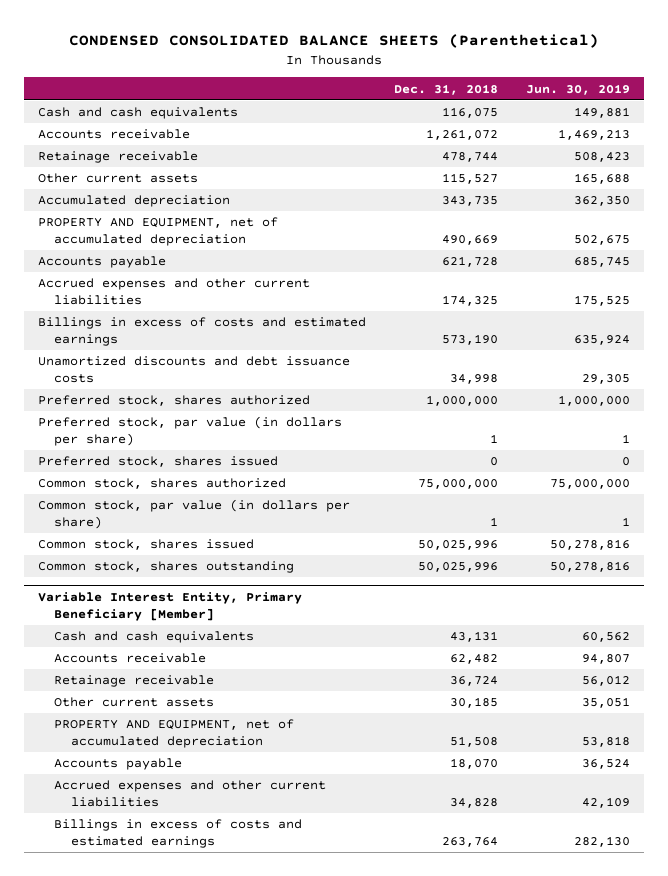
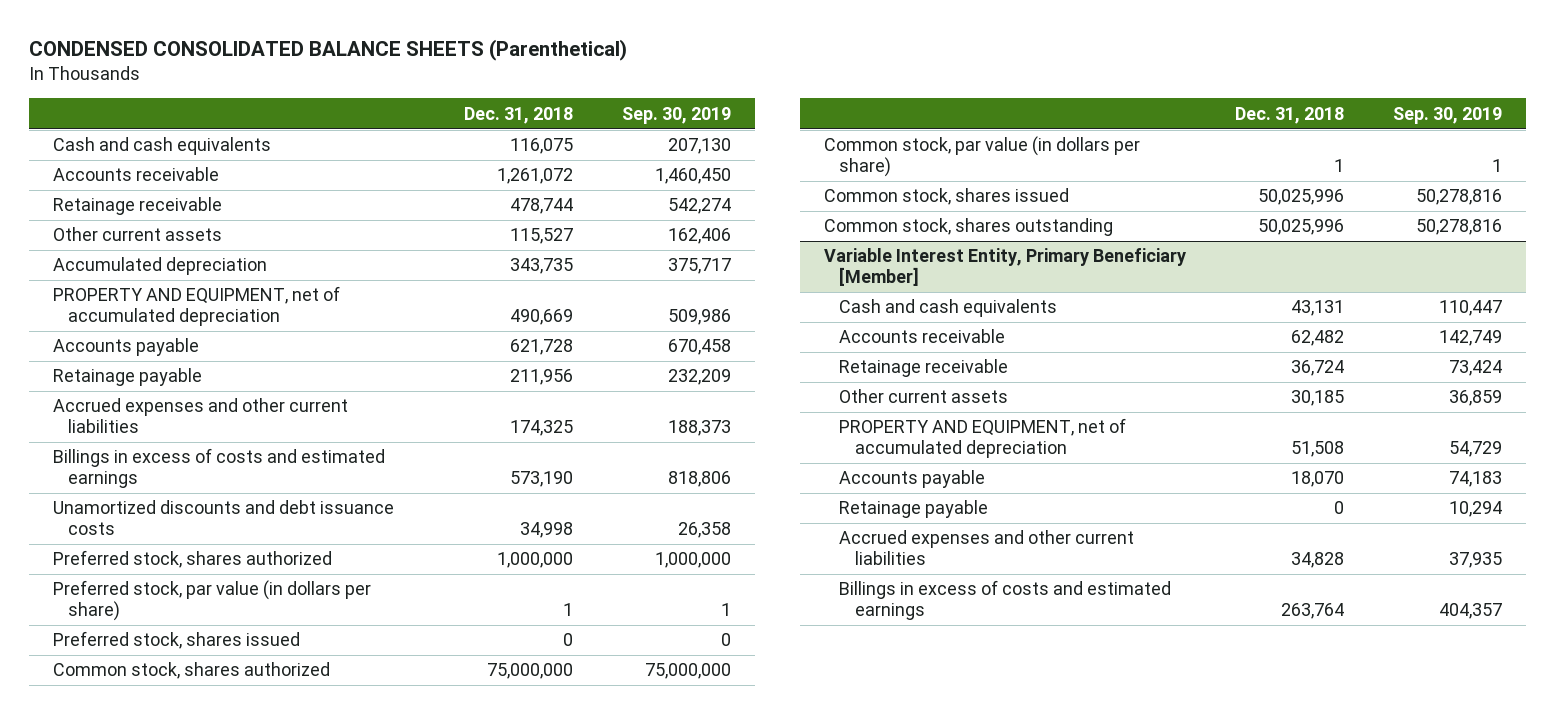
[526,83,631,95] Jun. 30, 2019 -> none
none -> [621,106,731,124] Sep. 30, 2019
none -> [52,368,202,387] Retainage payable
none -> [839,500,989,519] Retainage payable

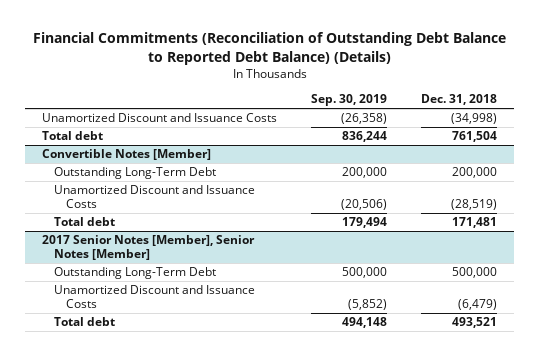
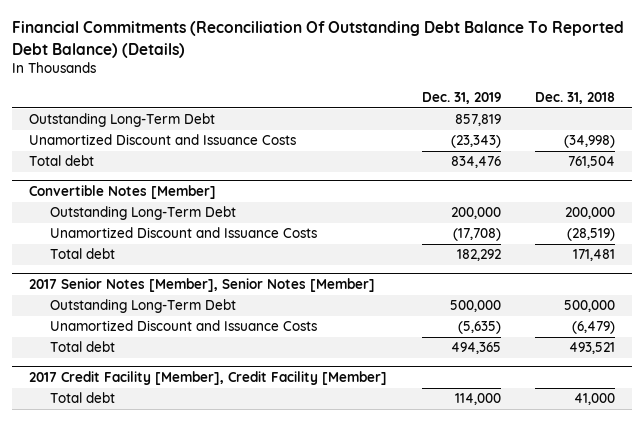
[32,32,506,65] Financial Commitments (Reconciliation of Outstanding Debt Balance to Reported Debt Balance) (Details) -> [12,21,625,58] Financial Commitments (Reconciliation Of Outstanding Debt Balance To Reported Debt Balance) (Details)
[311,94,388,107] Sep. 30, 2019 -> none
none -> [421,91,501,104] Dec. 31, 2019
none -> [29,113,216,128] Outstanding Long-Term Debt
none -> [29,370,388,385] 2017 Credit Facility [Member], Credit Facility [Member]
none -> [50,392,116,404] Total debt

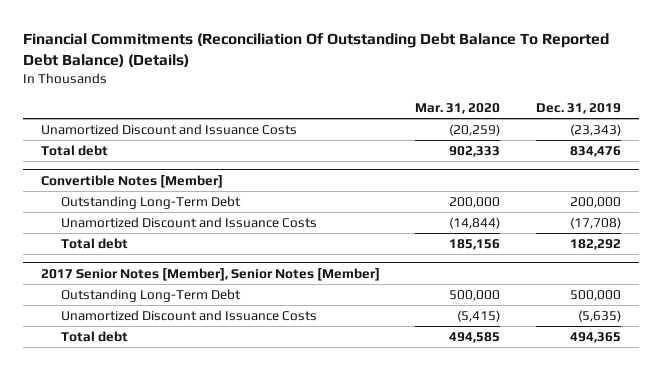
[534,91,615,104] Dec. 31, 2018 -> none
none -> [415,102,501,114] Mar. 31, 2020
[29,113,216,128] Outstanding Long-Term Debt -> none
[29,370,388,385] 2017 Credit Facility [Member], Credit Facility [Member] -> none
[50,392,116,404] Total debt -> none

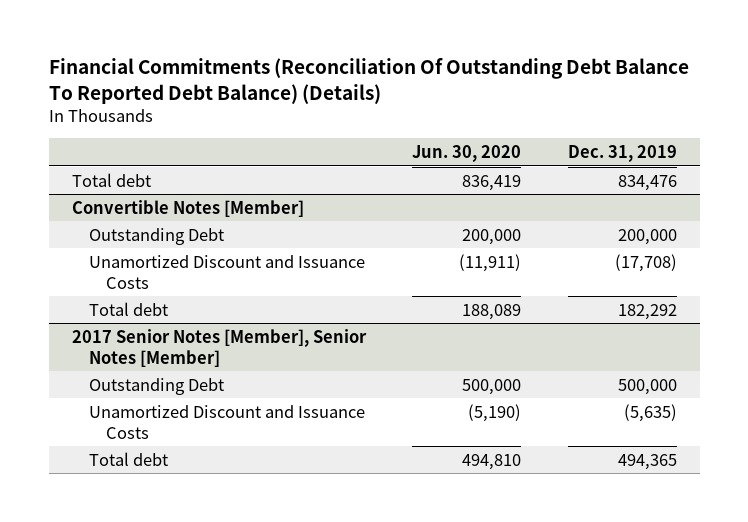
[415,102,501,114] Mar. 31, 2020 -> none
none -> [412,144,522,162] Jun. 30, 2020
[40,124,297,136] Unamortized Discount and Issuance Costs -> none
[60,196,241,210] Outstanding Long-Term Debt -> [88,227,224,245] Outstanding Debt
[60,289,241,303] Outstanding Long-Term Debt -> [88,377,224,395] Outstanding Debt

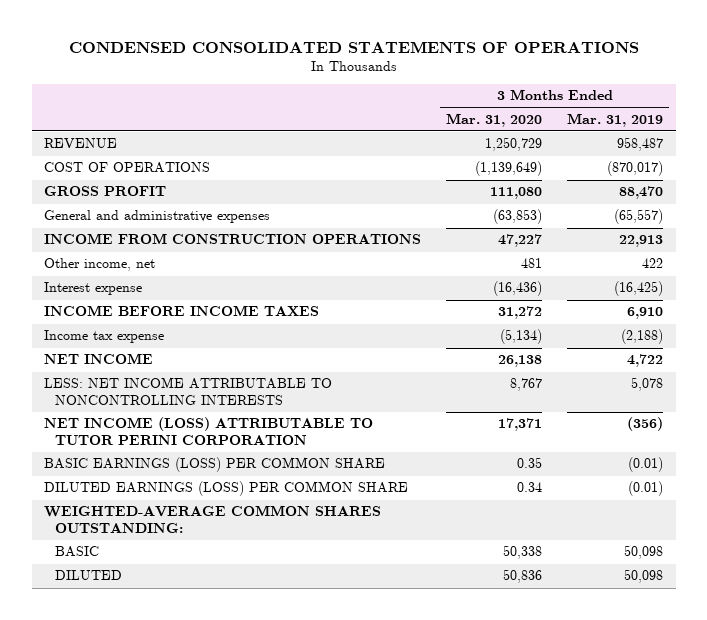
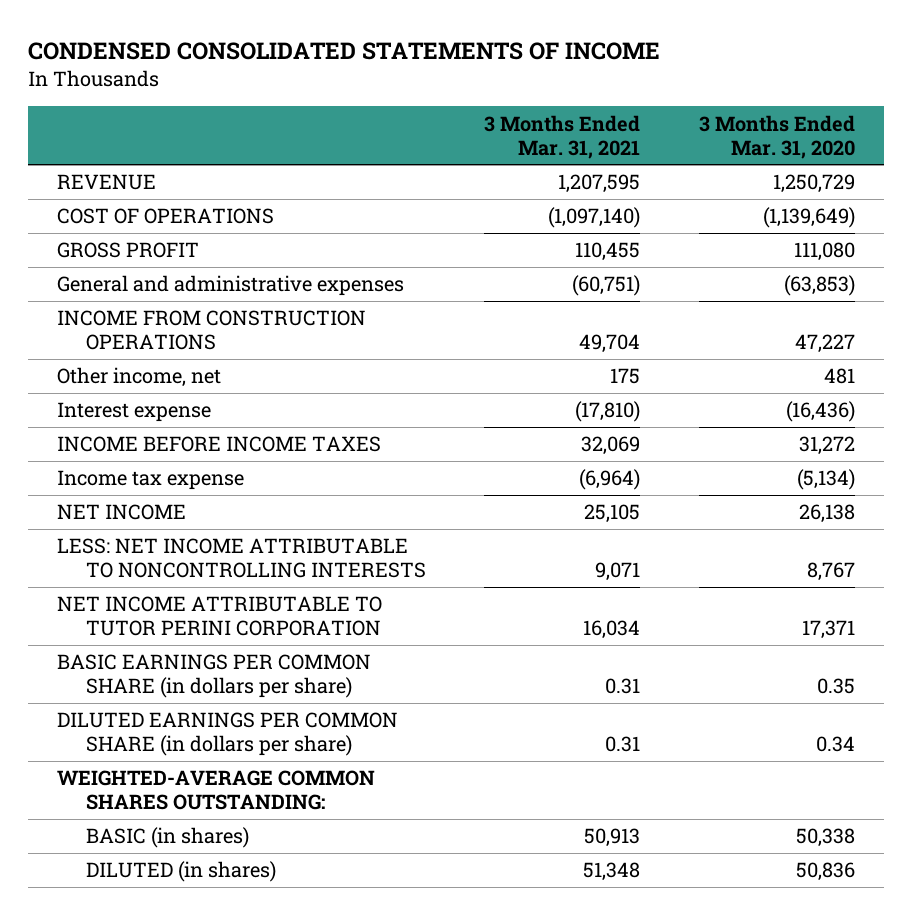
[68,40,639,53] CONDENSED CONSOLIDATED STATEMENTS OF OPERATIONS -> [28,42,661,61] CONDENSED CONSOLIDATED STATEMENTS OF INCOME
[567,112,664,127] Mar. 31, 2019 -> none
none -> [484,114,641,159] 3 Months Ended Mar. 31, 2021
[44,417,374,445] NET INCOME (LOSS) ATTRIBUTABLE TO TUTOR PERINI CORPORATION -> [57,596,383,637] NET INCOME ATTRIBUTABLE TO TUTOR PERINI CORPORATION
[44,457,386,473] BASIC EARNINGS (LOSS) PER COMMON SHARE -> [57,654,372,699] BASIC EARNINGS PER COMMON SHARE (in dollars per share)
[44,481,409,497] DILUTED EARNINGS (LOSS) PER COMMON SHARE -> [57,712,399,757] DILUTED EARNINGS PER COMMON SHARE (in dollars per share)
[54,546,99,558] BASIC -> [85,827,249,849] BASIC (in shares)
[54,570,122,581] DILUTED -> [85,861,276,883] DILUTED (in shares)

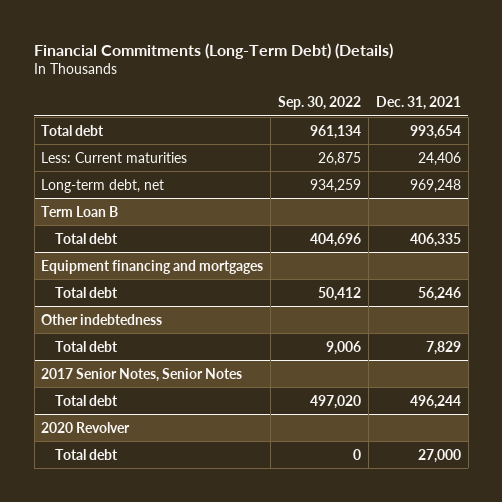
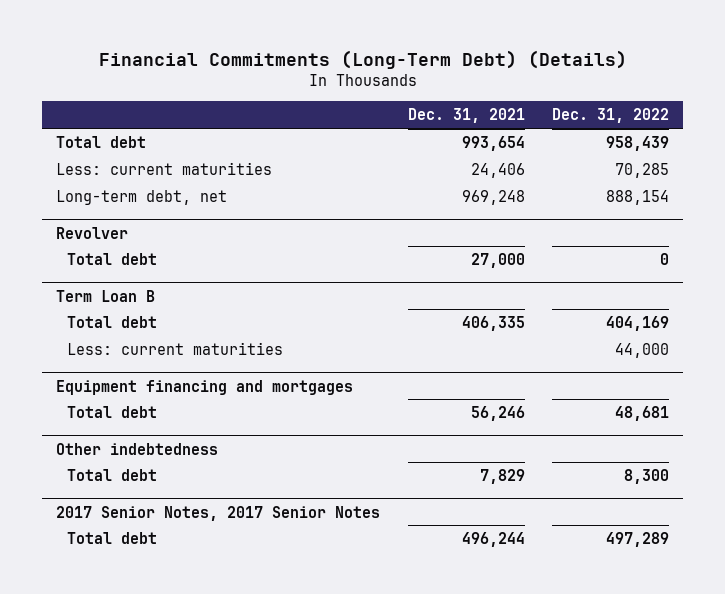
[278,96,362,111] Sep. 30, 2022 -> none
none -> [552,108,670,124] Dec. 31, 2022
[41,151,188,163] Less: Current maturities -> [55,161,272,175] Less: current maturities
none -> [55,226,128,239] Revolver
none -> [66,252,157,265] Total debt
none -> [66,341,283,355] Less: current maturities
[41,367,243,382] 2017 Senior Notes, Senior Notes -> [55,505,380,521] 2017 Senior Notes, 2017 Senior Notes
[41,421,131,433] 2020 Revolver -> none
[54,448,118,460] Total debt -> none

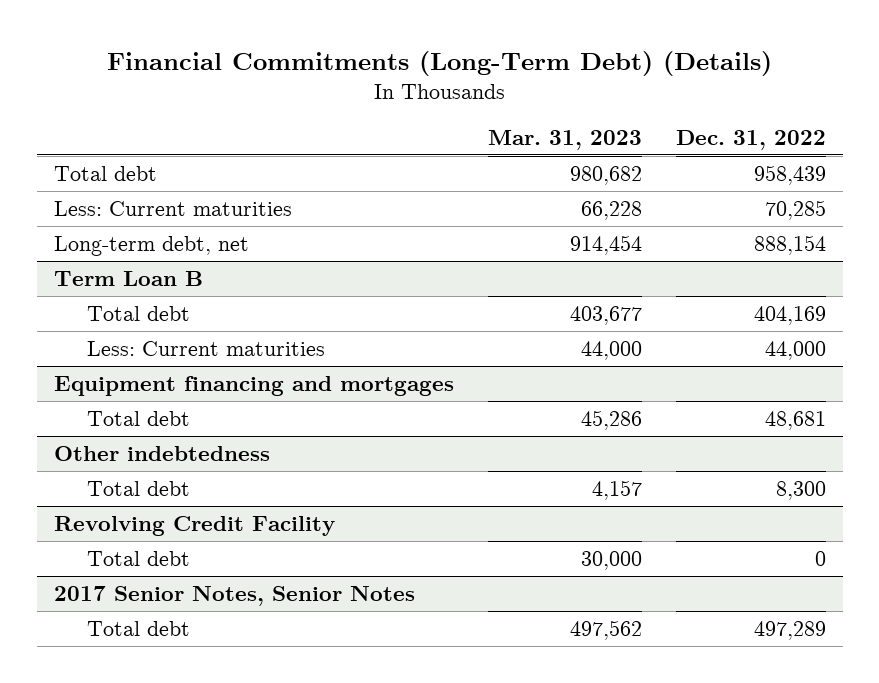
[407,108,525,124] Dec. 31, 2021 -> none
none -> [487,129,642,150] Mar. 31, 2023
[55,161,272,175] Less: current maturities -> [53,200,292,216] Less: Current maturities
[55,226,128,239] Revolver -> none
[66,252,157,265] Total debt -> none
[66,341,283,355] Less: current maturities -> [87,340,326,356] Less: Current maturities
none -> [53,515,335,536] Revolving Credit Facility
none -> [87,550,191,566] Total debt
[55,505,380,521] 2017 Senior Notes, 2017 Senior Notes -> [53,585,415,606] 2017 Senior Notes, Senior Notes

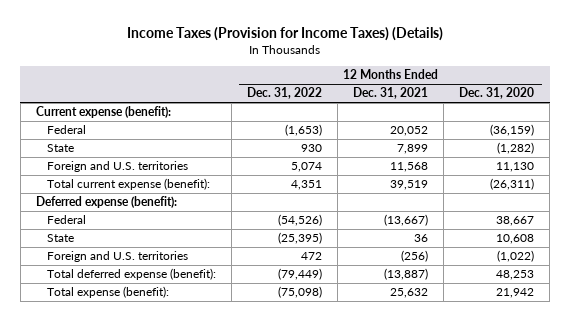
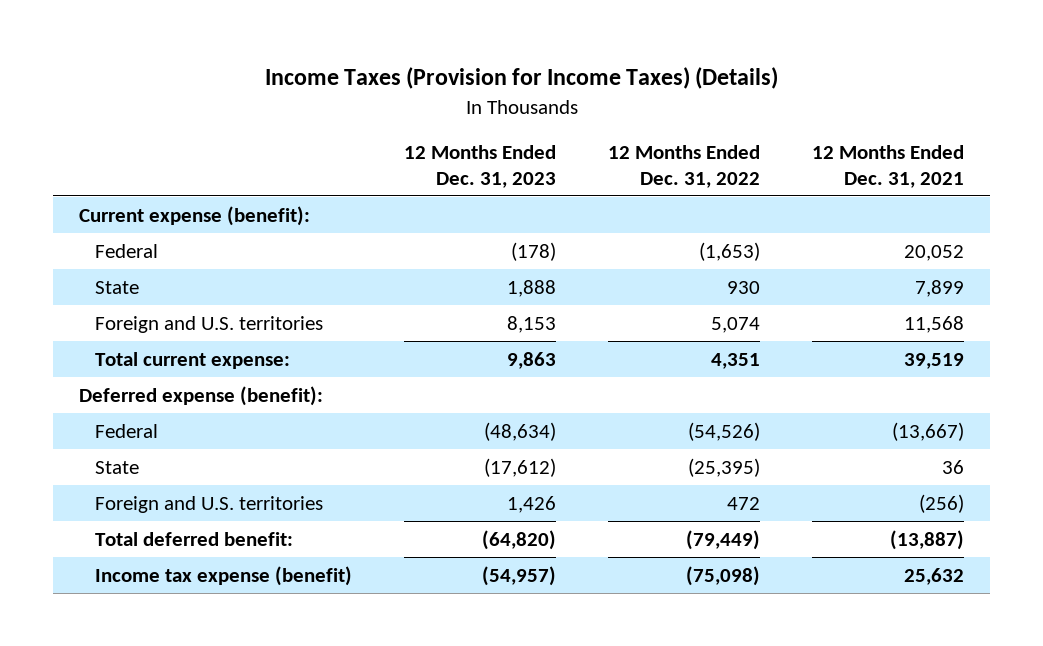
[459,87,535,100] Dec. 31, 2020 -> none
none -> [404,145,557,188] 12 Months Ended Dec. 31, 2023
[46,178,210,191] Total current expense (benefit): -> [95,351,291,369] Total current expense:
[46,268,216,281] Total deferred expense (benefit): -> [95,531,294,546] Total deferred benefit:
[46,286,169,299] Total expense (benefit): -> [95,565,353,586] Income tax expense (benefit)

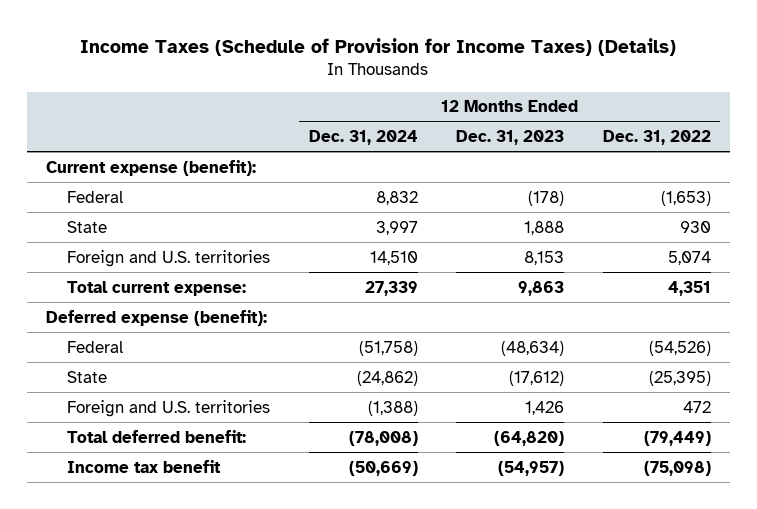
[264,67,778,90] Income Taxes (Provision for Income Taxes) (Details) -> [80,37,677,56] Income Taxes (Schedule of Provision for Income Taxes) (Details)
[812,145,965,188] 12 Months Ended Dec. 31, 2021 -> none
none -> [308,129,418,145] Dec. 31, 2024
[95,565,353,586] Income tax expense (benefit) -> [67,459,222,473] Income tax benefit

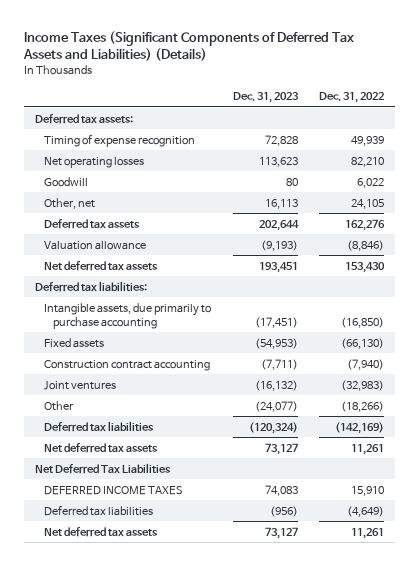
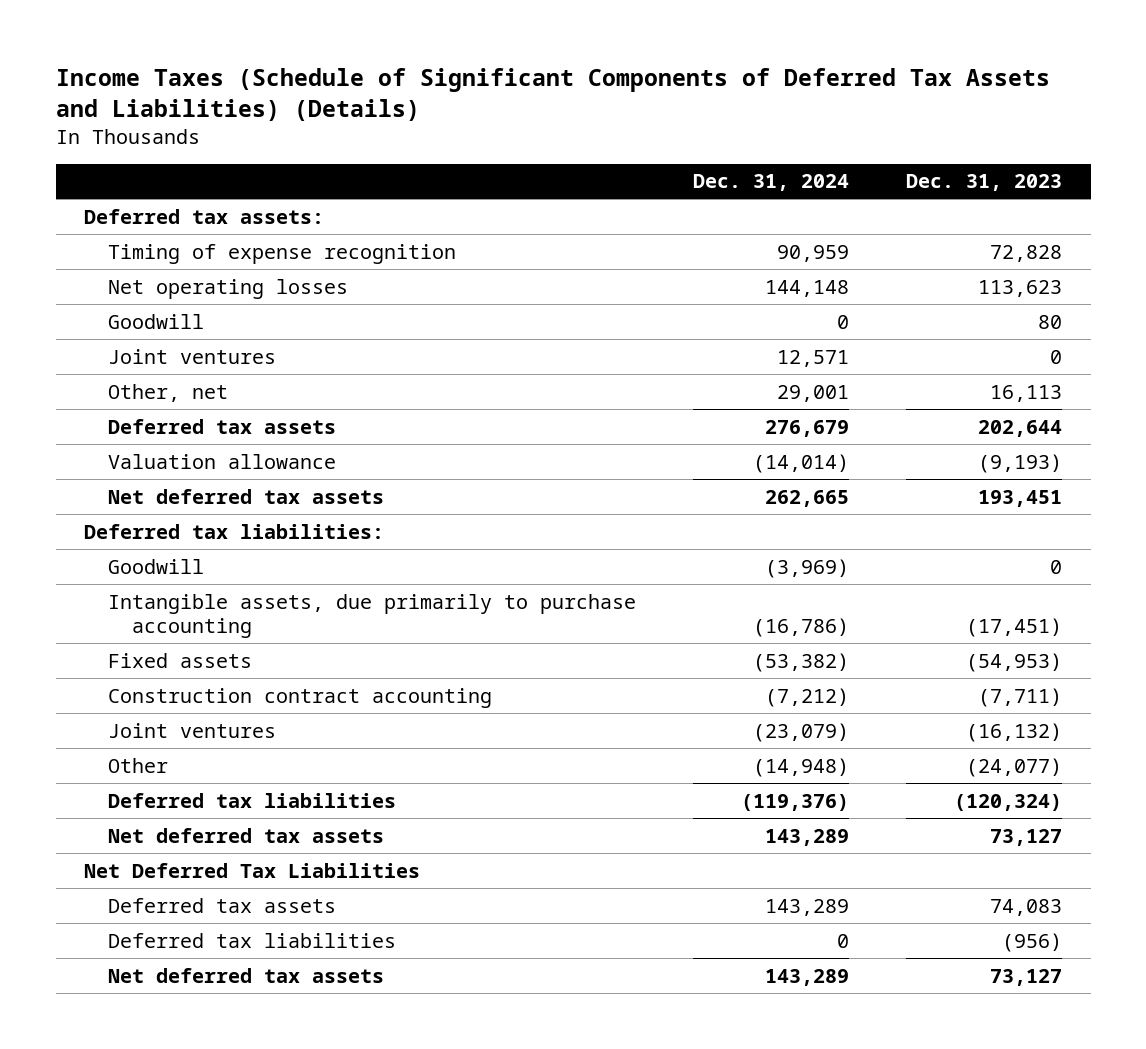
[23,30,355,62] Income Taxes (Significant Components of Deferred Tax Assets and Liabilities) (Details) -> [55,68,1050,122] Income Taxes (Schedule of Significant Components of Deferred Tax Assets and Liabilities) (Details)
[319,92,385,104] Dec. 31, 2022 -> none
none -> [693,174,850,192] Dec. 31, 2024
none -> [107,348,276,364] Joint ventures
none -> [107,558,204,574] Goodwill
[44,485,184,495] DEFERRED INCOME TAXES -> [107,897,336,913] Deferred tax assets

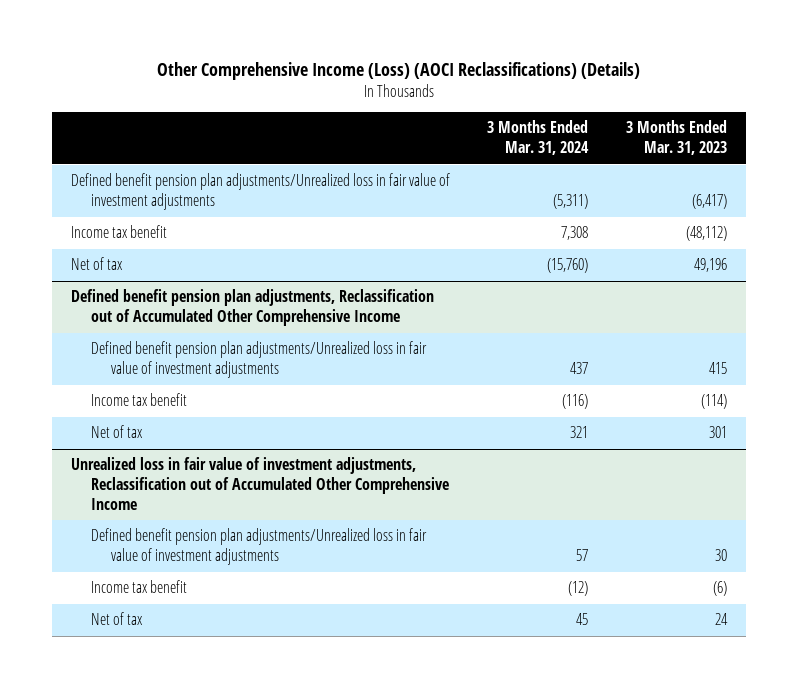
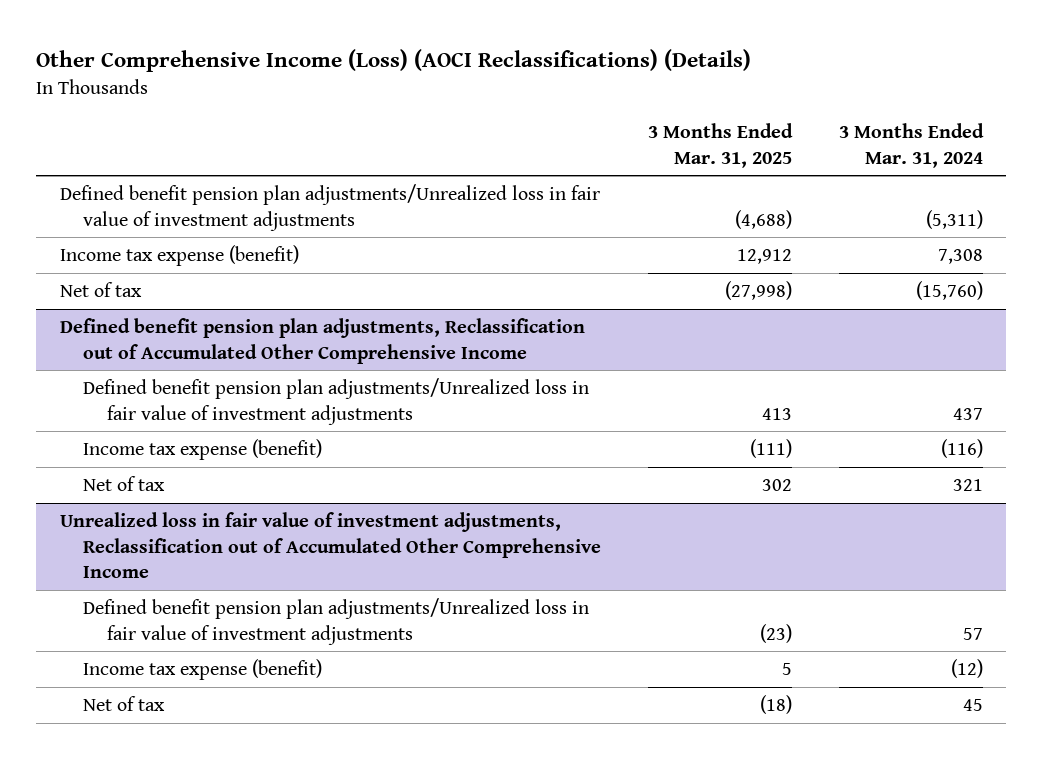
[625,120,727,156] 3 Months Ended Mar. 31, 2023 -> none
none -> [647,123,793,168] 3 Months Ended Mar. 31, 2025
[70,225,167,239] Income tax benefit -> [59,244,299,266] Income tax expense (benefit)
[90,393,187,407] Income tax benefit -> [83,438,323,460] Income tax expense (benefit)
[90,580,187,594] Income tax benefit -> [83,658,323,680] Income tax expense (benefit)

